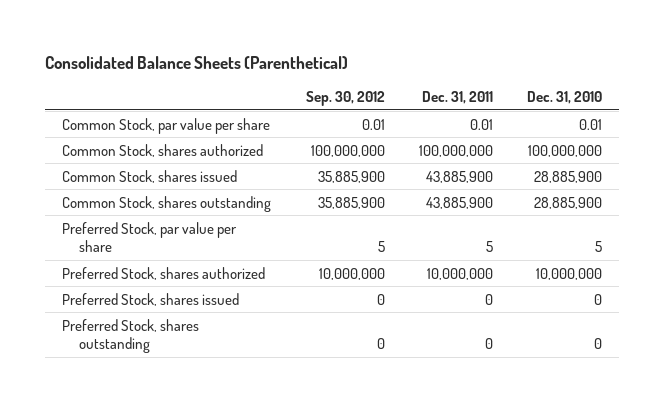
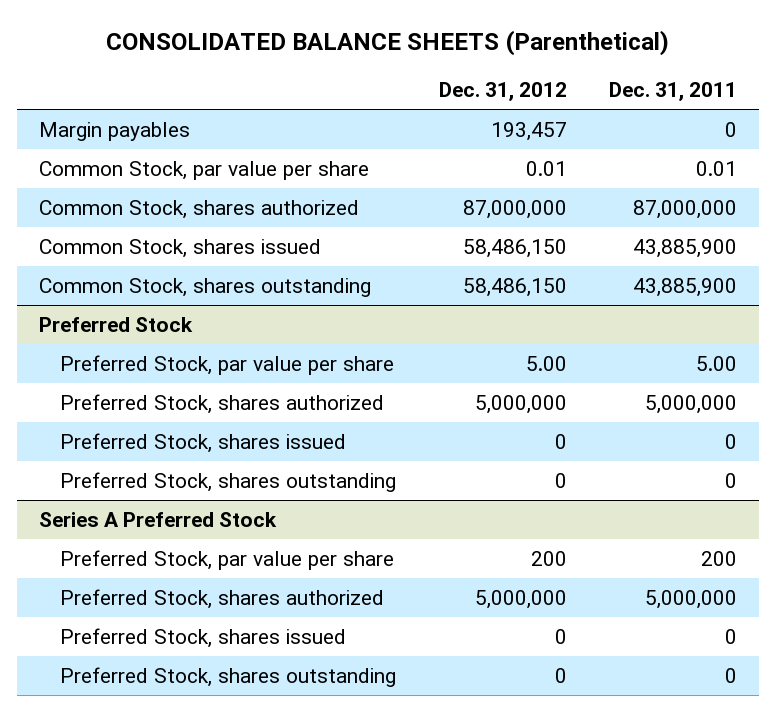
[45,55,349,69] Consolidated Balance Sheets (Parenthetical) -> [105,29,669,56] CONSOLIDATED BALANCE SHEETS (Parenthetical)
[305,91,385,107] Sep. 30, 2012 -> none
[526,91,602,105] Dec. 31, 2010 -> none
none -> [438,82,567,102] Dec. 31, 2012
none -> [38,121,190,141] Margin payables
[418,144,493,157] 100,000,000 -> [633,199,738,219] 87,000,000
none -> [38,316,193,332] Preferred Stock
[485,241,493,253] 5 -> [696,355,738,371] 5.00
[426,267,493,280] 10,000,000 -> [645,394,738,414] 5,000,000
none -> [38,511,277,527] Series A Preferred Stock
none -> [60,549,395,570] Preferred Stock, par value per share
none -> [60,588,385,609] Preferred Stock, shares authorized
none -> [60,627,347,648] Preferred Stock, shares issued
none -> [60,666,397,687] Preferred Stock, shares outstanding

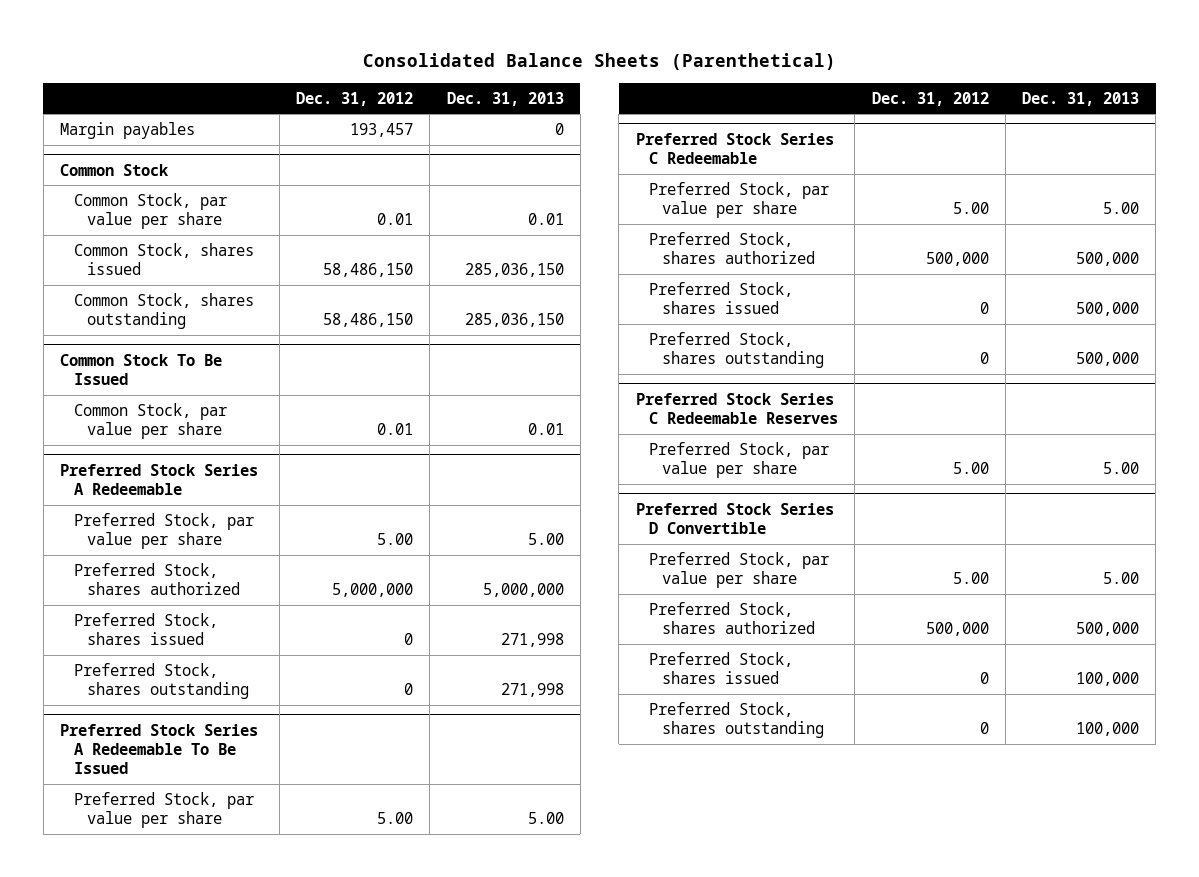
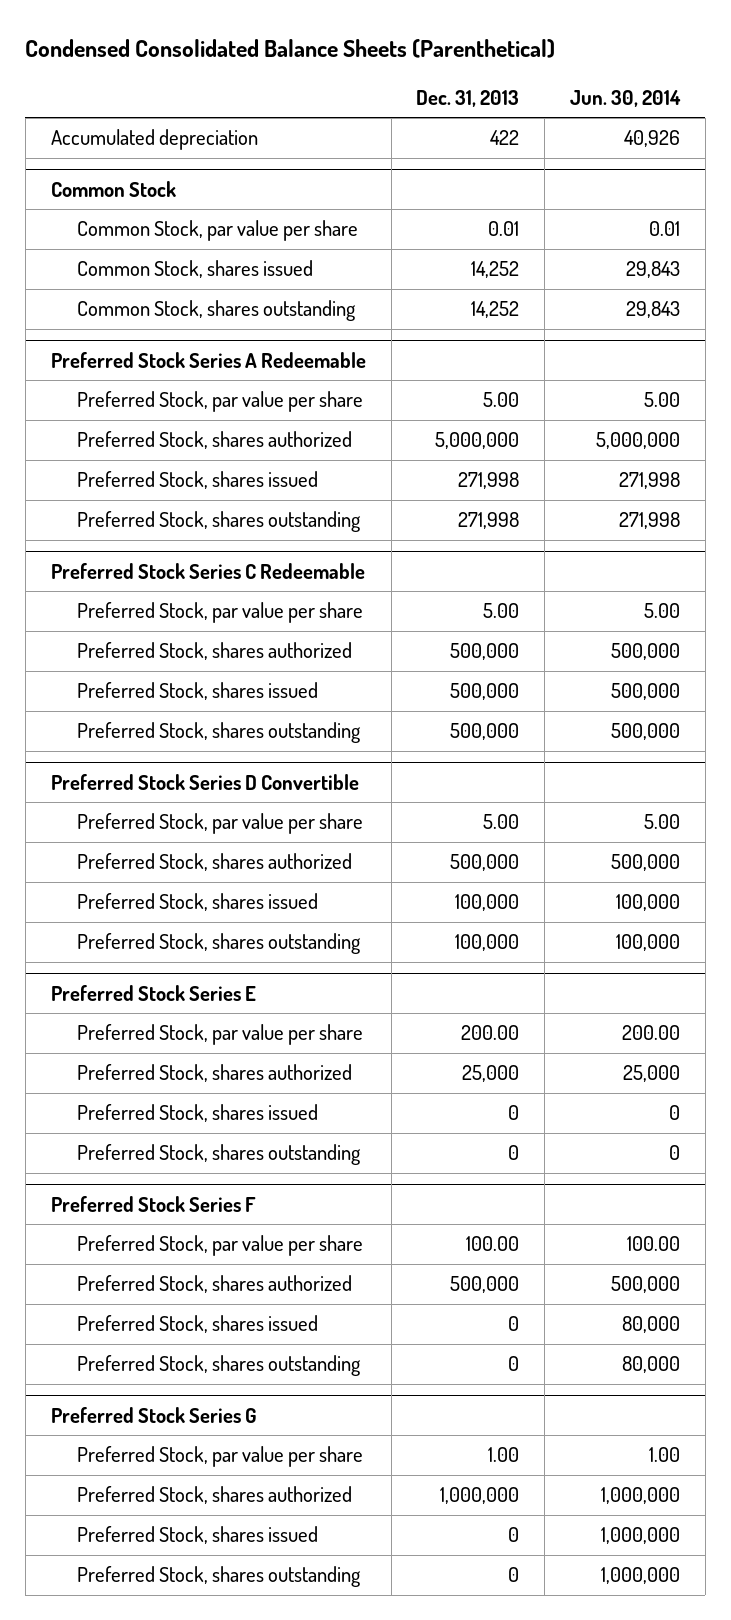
[362,53,836,71] Consolidated Balance Sheets (Parenthetical) -> [25,39,556,59] Condensed Consolidated Balance Sheets (Parenthetical)
[296,91,414,106] Dec. 31, 2012 -> none
none -> [569,89,681,107] Jun. 30, 2014
[60,121,196,139] Margin payables -> none
none -> [50,129,258,151] Accumulated depreciation
[60,353,223,385] Common Stock To Be Issued -> none
[73,402,227,440] Common Stock, par value per share -> none
[464,263,564,278] 285,036,150 -> [471,261,520,279] 14,252
[464,313,564,328] 285,036,150 -> [471,301,520,319] 14,252
[60,723,259,775] Preferred Stock Series A Redeemable To Be Issued -> none
[73,791,254,829] Preferred Stock, par value per share -> none
[635,392,838,424] Preferred Stock Series C Redeemable Reserves -> none
[648,441,829,479] Preferred Stock, par value per share -> none
none -> [50,985,256,1002] Preferred Stock Series E
none -> [77,1024,364,1046] Preferred Stock, par value per share
none -> [77,1064,353,1083] Preferred Stock, shares authorized
none -> [77,1104,319,1123] Preferred Stock, shares issued
none -> [77,1144,362,1166] Preferred Stock, shares outstanding
none -> [50,1196,256,1213] Preferred Stock Series F
none -> [77,1235,364,1257] Preferred Stock, par value per share
none -> [77,1275,353,1294] Preferred Stock, shares authorized
none -> [77,1315,319,1334] Preferred Stock, shares issued
none -> [77,1355,362,1377] Preferred Stock, shares outstanding
none -> [50,1407,257,1424] Preferred Stock Series G
none -> [77,1446,364,1468] Preferred Stock, par value per share
none -> [77,1486,353,1505] Preferred Stock, shares authorized
none -> [77,1526,319,1545] Preferred Stock, shares issued
none -> [77,1566,362,1588] Preferred Stock, shares outstanding

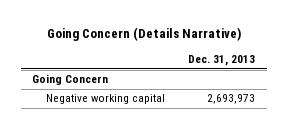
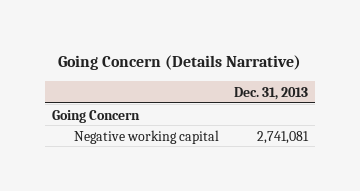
[207,94,256,105] 2,693,973 -> [256,130,309,144] 2,741,081

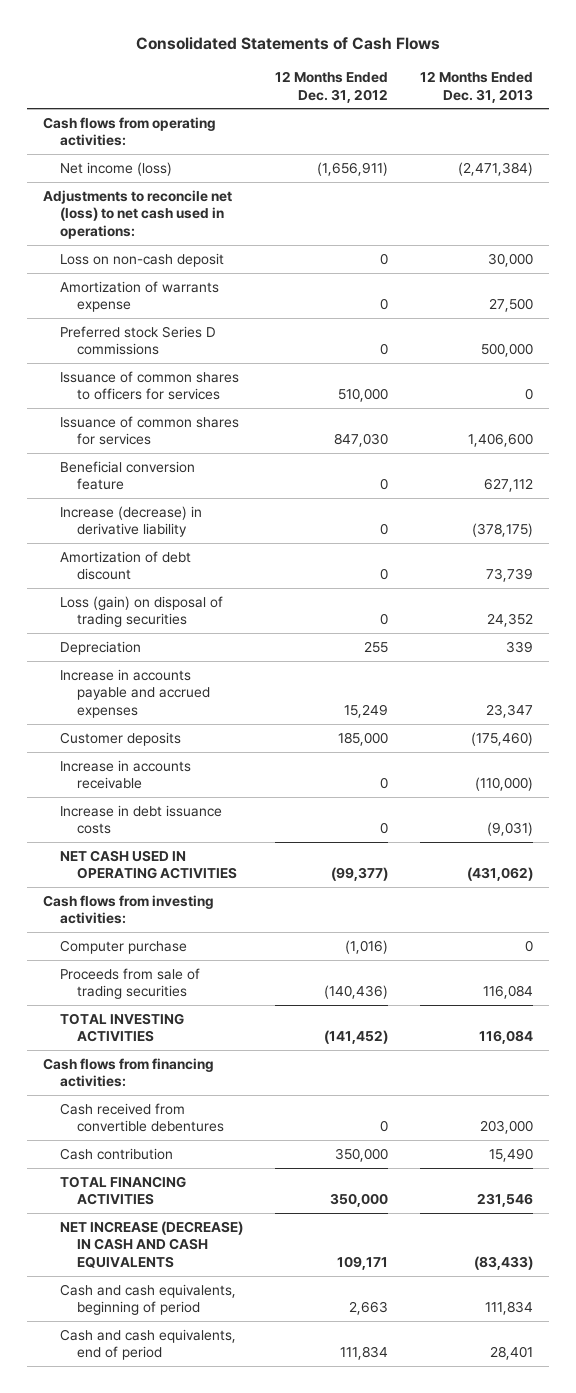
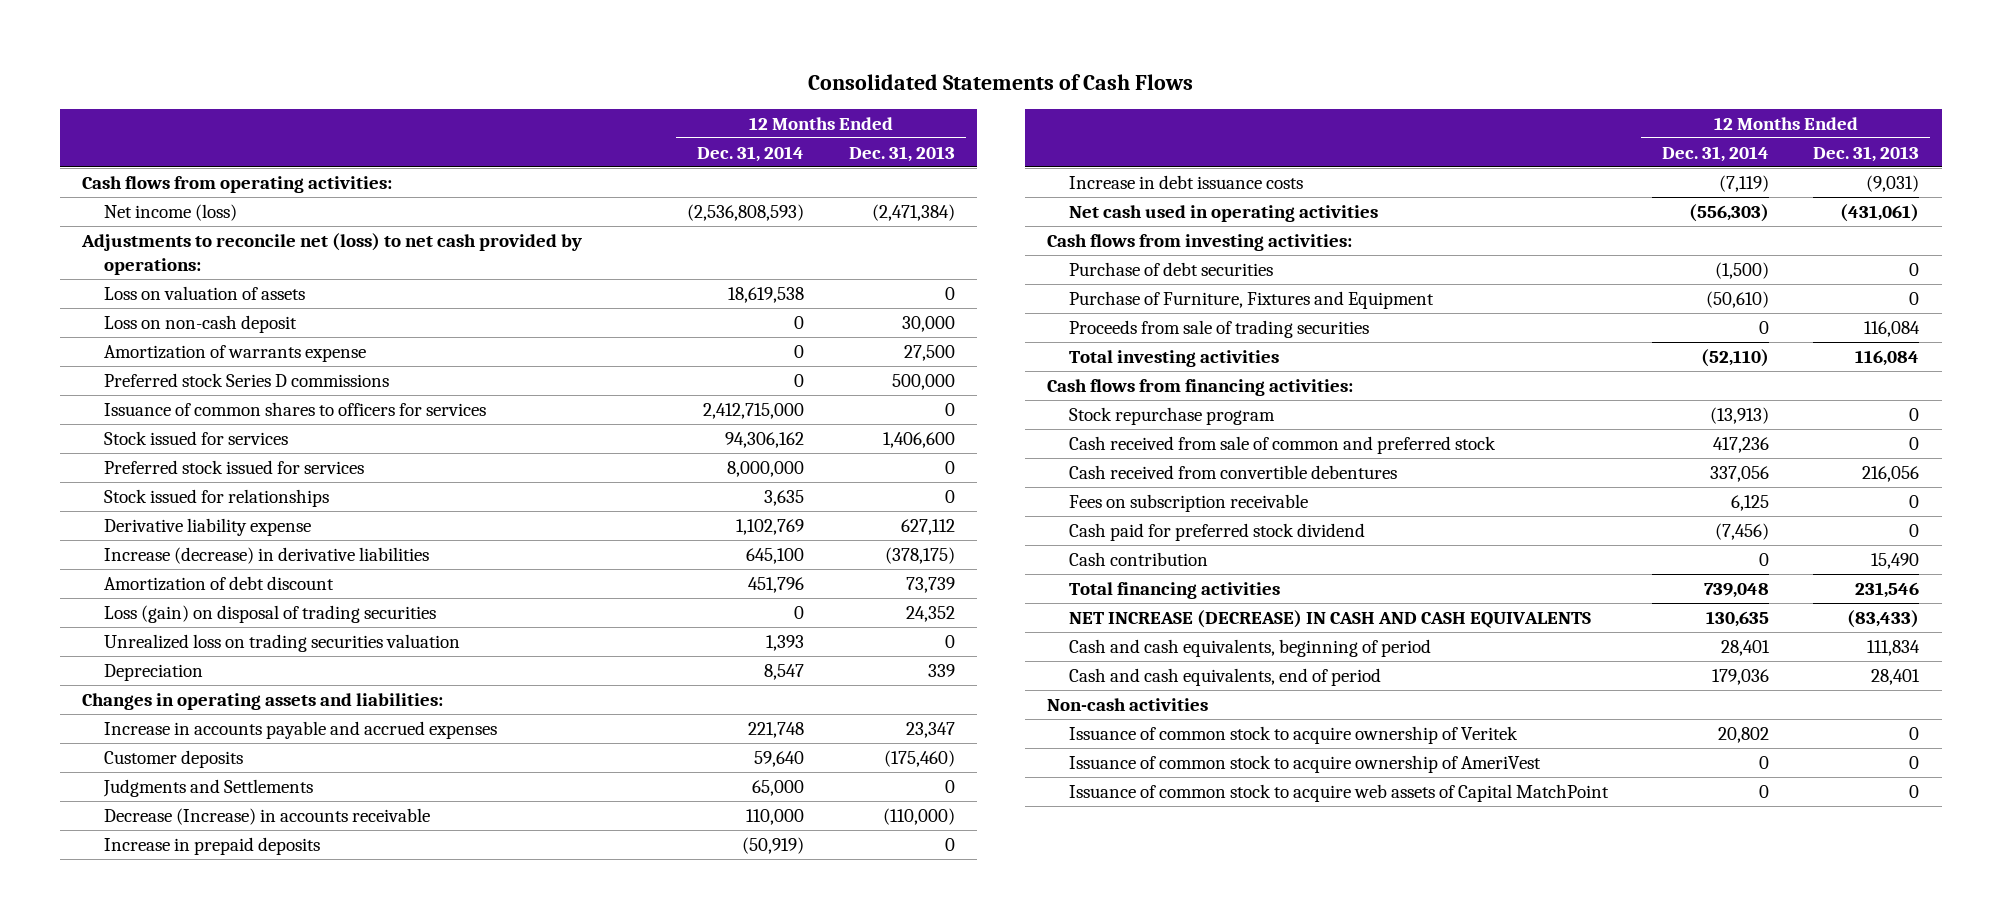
[274,71,388,103] 12 Months Ended Dec. 31, 2012 -> none
none -> [697,145,805,162] Dec. 31, 2014
[43,189,233,239] Adjustments to reconcile net (loss) to net cash used in operations: -> [81,233,583,275] Adjustments to reconcile net (loss) to net cash provided by operations:
none -> [103,286,305,301] Loss on valuation of assets
[60,415,240,446] Issuance of common shares for services -> [103,431,288,446] Stock issued for services
none -> [103,460,364,475] Preferred stock issued for services
none -> [103,489,329,508] Stock issued for relationships
[60,460,196,491] Beneficial conversion feature -> [103,518,311,537] Derivative liability expense
[60,505,203,538] Increase (decrease) in derivative liability -> [103,547,429,565] Increase (decrease) in derivative liabilities
none -> [103,634,460,653] Unrealized loss on trading securities valuation
none -> [82,693,444,711] Changes in operating assets and liabilities:
none -> [102,779,313,798] Judgments and Settlements
[60,759,192,790] Increase in accounts receivable -> [103,808,430,826] Decrease (Increase) in accounts receivable
none -> [103,837,320,856] Increase in prepaid deposits
[60,849,237,880] NET CASH USED IN OPERATING ACTIVITIES -> [1068,205,1378,223] Net cash used in operating activities
[466,867,533,882] (431,062) -> [1840,204,1920,223] (431,061)
[60,939,188,954] Computer purchase -> none
none -> [1068,262,1273,277] Purchase of debt securities
none -> [1068,291,1434,310] Purchase of Furniture, Fixtures and Equipment
[60,1012,185,1043] TOTAL INVESTING ACTIVITIES -> [1068,350,1279,368] Total investing activities
none -> [1068,407,1275,426] Stock repurchase program
none -> [1068,436,1496,455] Cash received from sale of common and preferred stock
[479,1120,533,1135] 203,000 -> [1862,466,1920,483] 216,056
none -> [1068,494,1308,513] Fees on subscription receivable
none -> [1068,523,1365,542] Cash paid for preferred stock dividend
[60,1175,187,1206] TOTAL FINANCING ACTIVITIES -> [1068,582,1280,600] Total financing activities
none -> [1046,698,1208,712] Non-cash activities
none -> [1068,726,1518,745] Issuance of common stock to acquire ownership of Veritek
none -> [1068,755,1541,774] Issuance of common stock to acquire ownership of AmeriVest
none -> [1068,784,1609,803] Issuance of common stock to acquire web assets of Capital MatchPoint

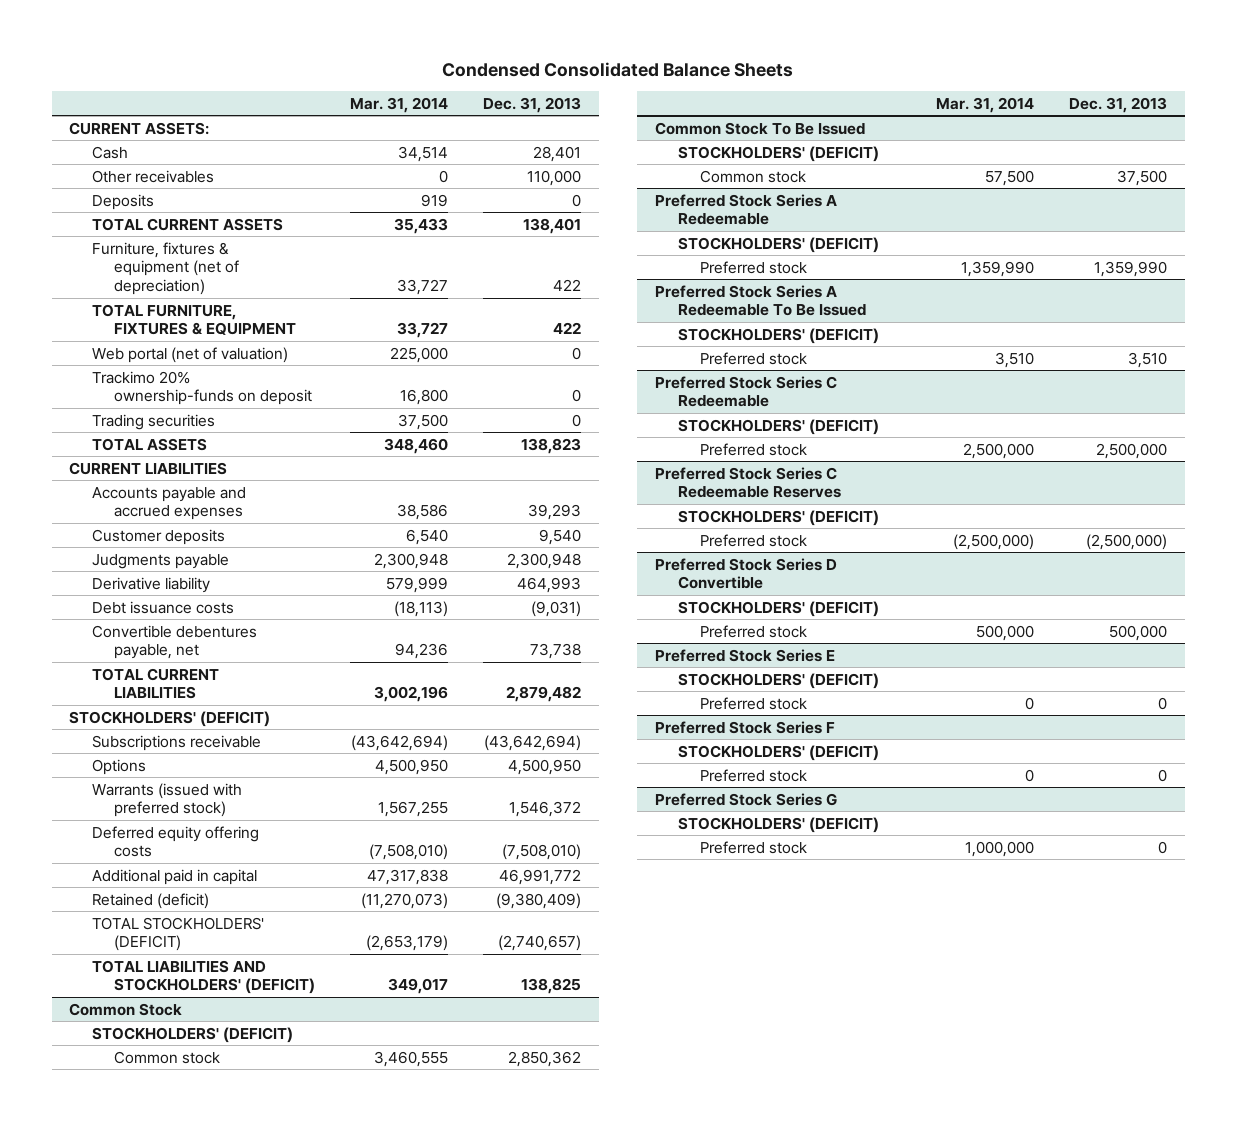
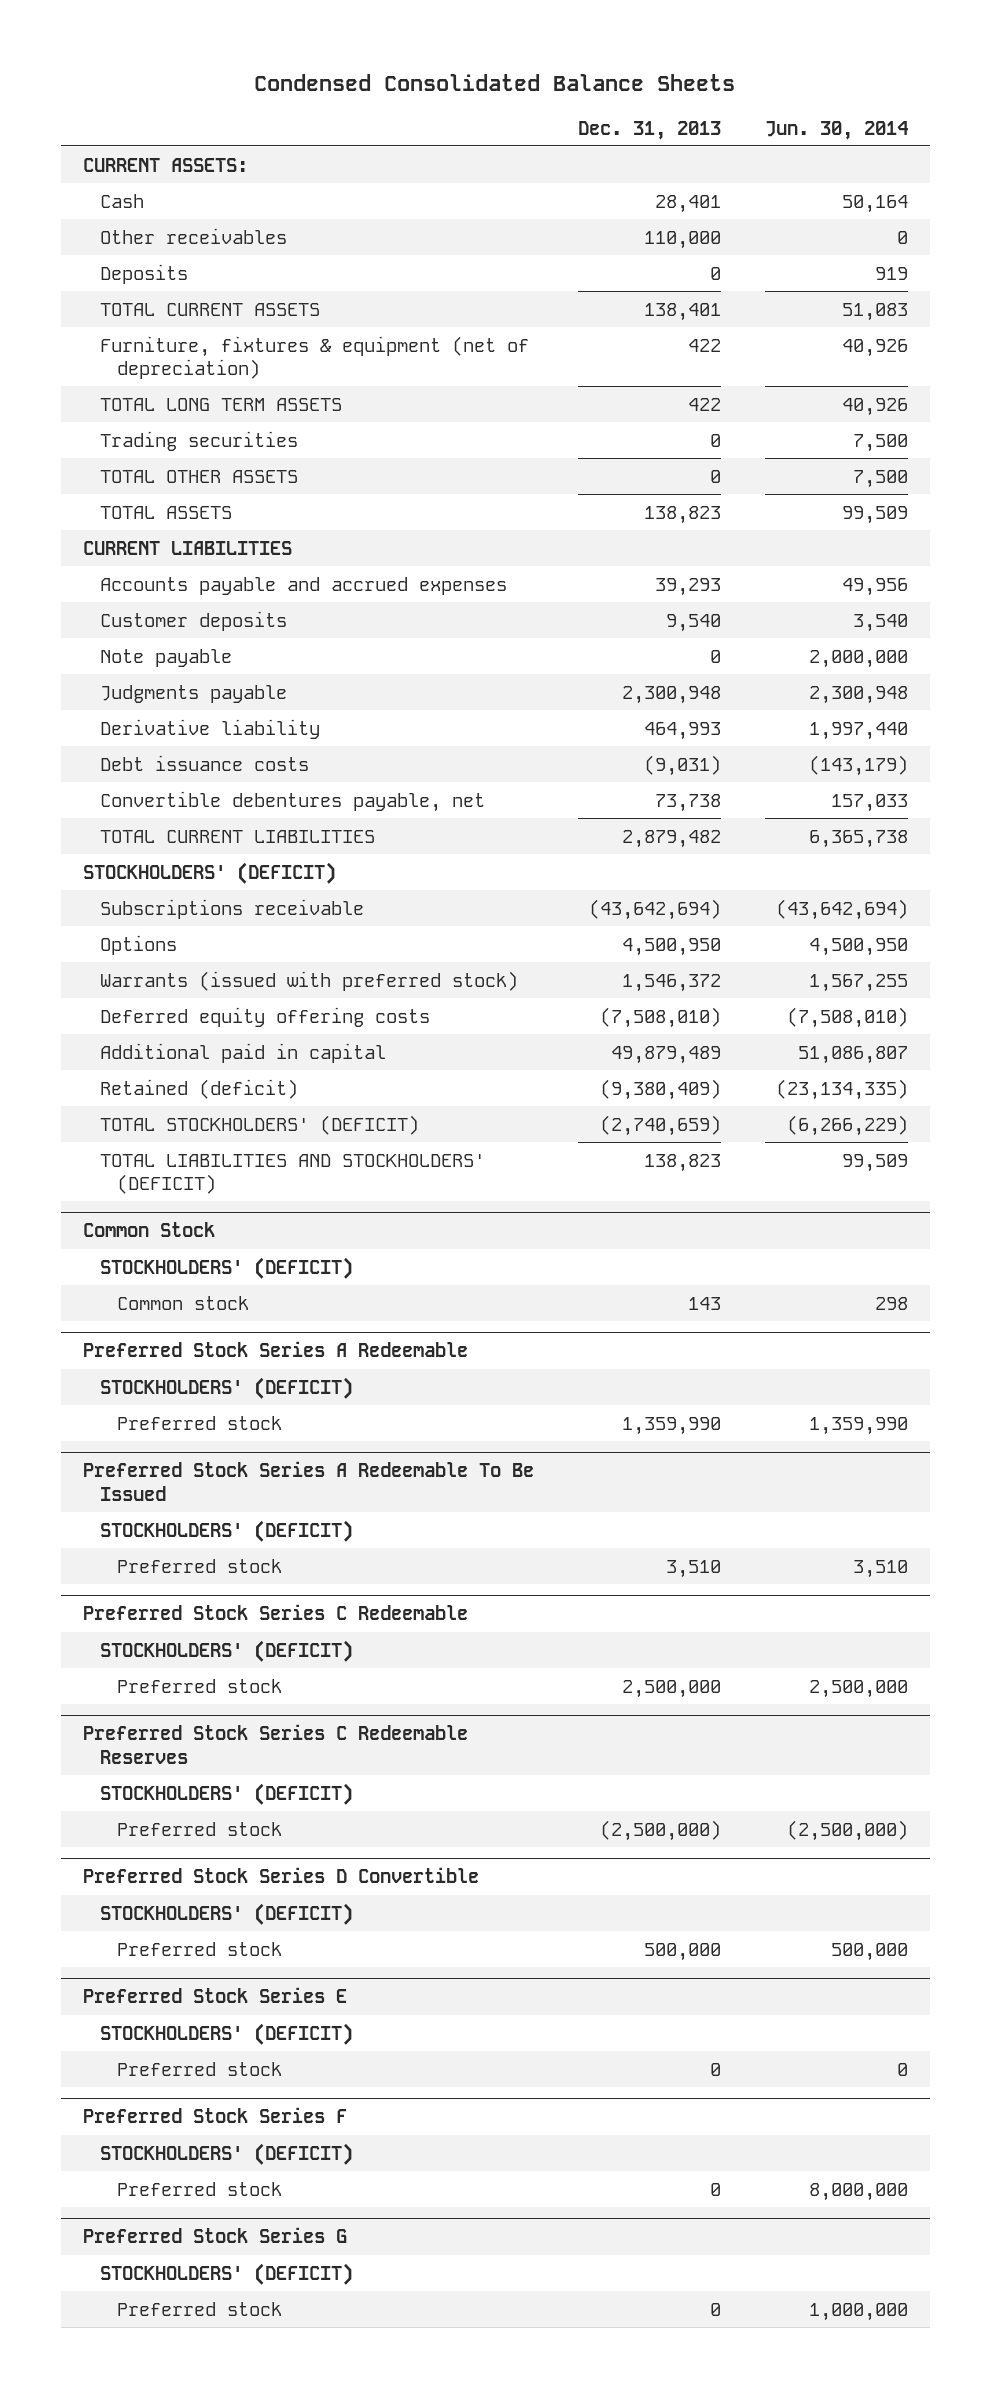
[350,96,449,113] Mar. 31, 2014 -> none
none -> [764,120,908,140] Jun. 30, 2014
[91,346,288,363] Web portal (net of valuation) -> none
[91,370,313,406] Trackimo 20% ownership-funds on deposit -> none
[91,303,297,336] TOTAL FURNITURE, FIXTURES & EQUIPMENT -> [100,397,343,411] TOTAL LONG TERM ASSETS
none -> [100,469,299,483] TOTAL OTHER ASSETS
none -> [100,648,233,667] Note payable
[499,868,582,885] 46,991,772 -> [610,1045,721,1064] 49,879,489
[498,935,582,952] (2,740,657) -> [599,1114,721,1136] (2,740,659)
[521,978,582,995] 138,825 -> [643,1153,721,1172] 138,823
[654,121,865,135] Common Stock To Be Issued -> none
[677,145,879,162] STOCKHOLDERS' (DEFICIT) -> none
[700,169,807,183] Common stock -> none
[508,1050,582,1067] 2,850,362 -> [687,1296,721,1310] 143

